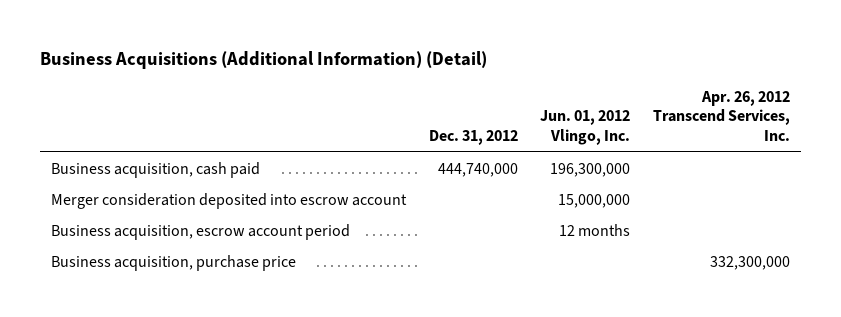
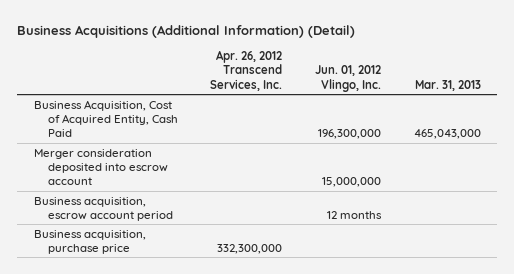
[428,130,518,146] Dec. 31, 2012 -> none
none -> [414,79,481,91] Mar. 31, 2013
[51,161,261,178] Business acquisition, cash paid -> [33,99,178,138] Business Acquisition, Cost of Acquired Entity, Cash Paid

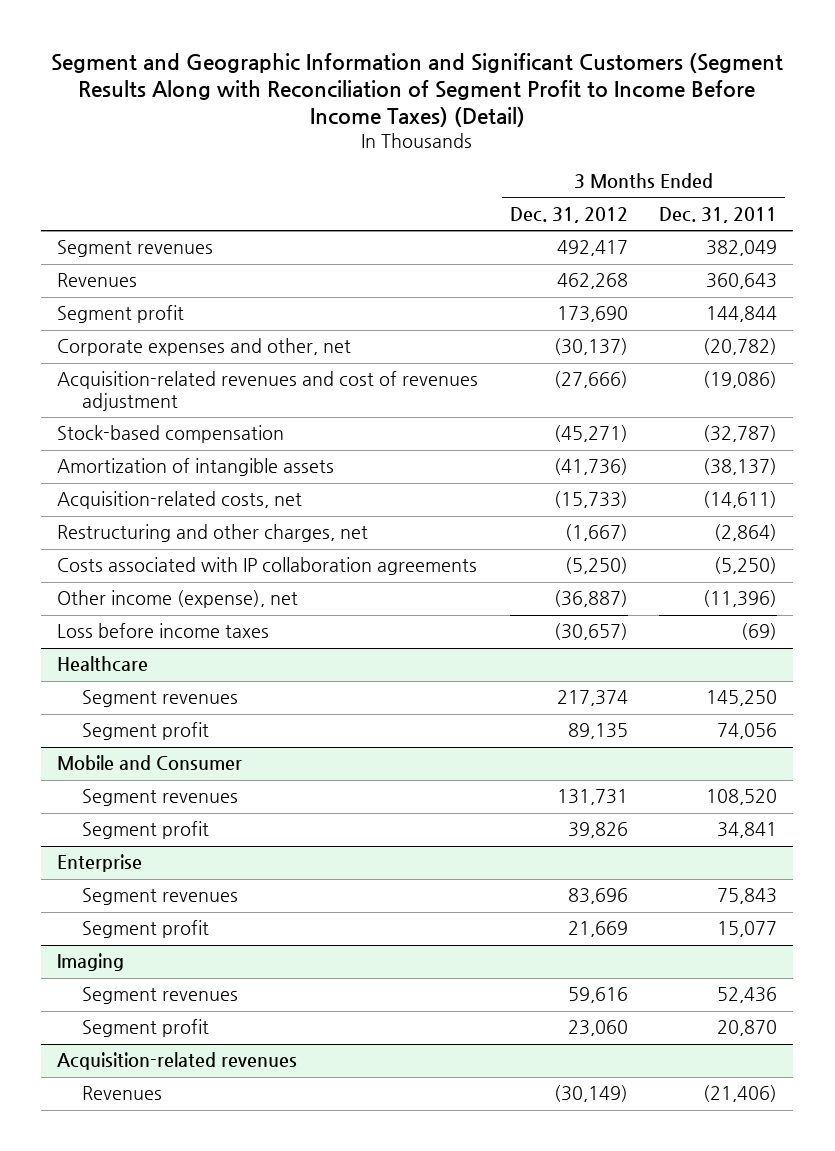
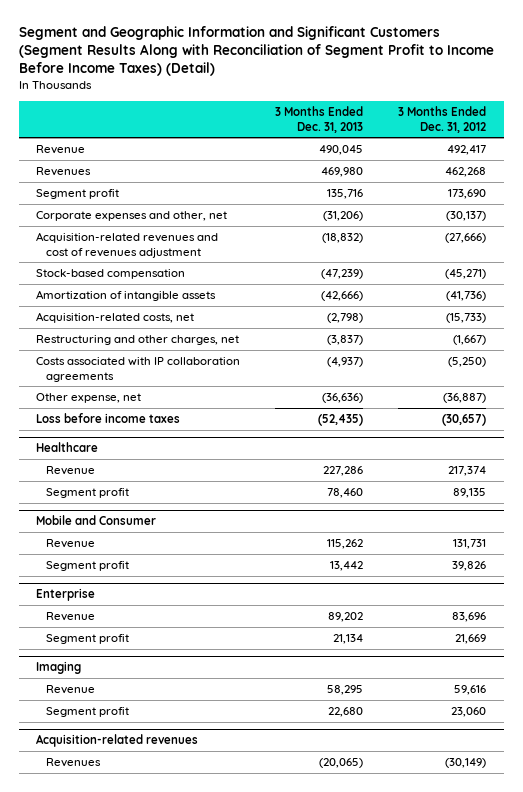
[659,206,778,223] Dec. 31, 2011 -> none
none -> [275,105,364,133] 3 Months Ended Dec. 31, 2013
[57,240,214,258] Segment revenues -> [36,145,86,155] Revenue
[57,590,299,609] Other income (expense), net -> [36,393,142,404] Other expense, net
[82,690,239,708] Segment revenues -> [45,466,95,476] Revenue
[82,789,239,807] Segment revenues -> [45,539,95,549] Revenue
[82,888,239,906] Segment revenues -> [45,612,95,622] Revenue
[82,987,239,1005] Segment revenues -> [45,685,95,695] Revenue

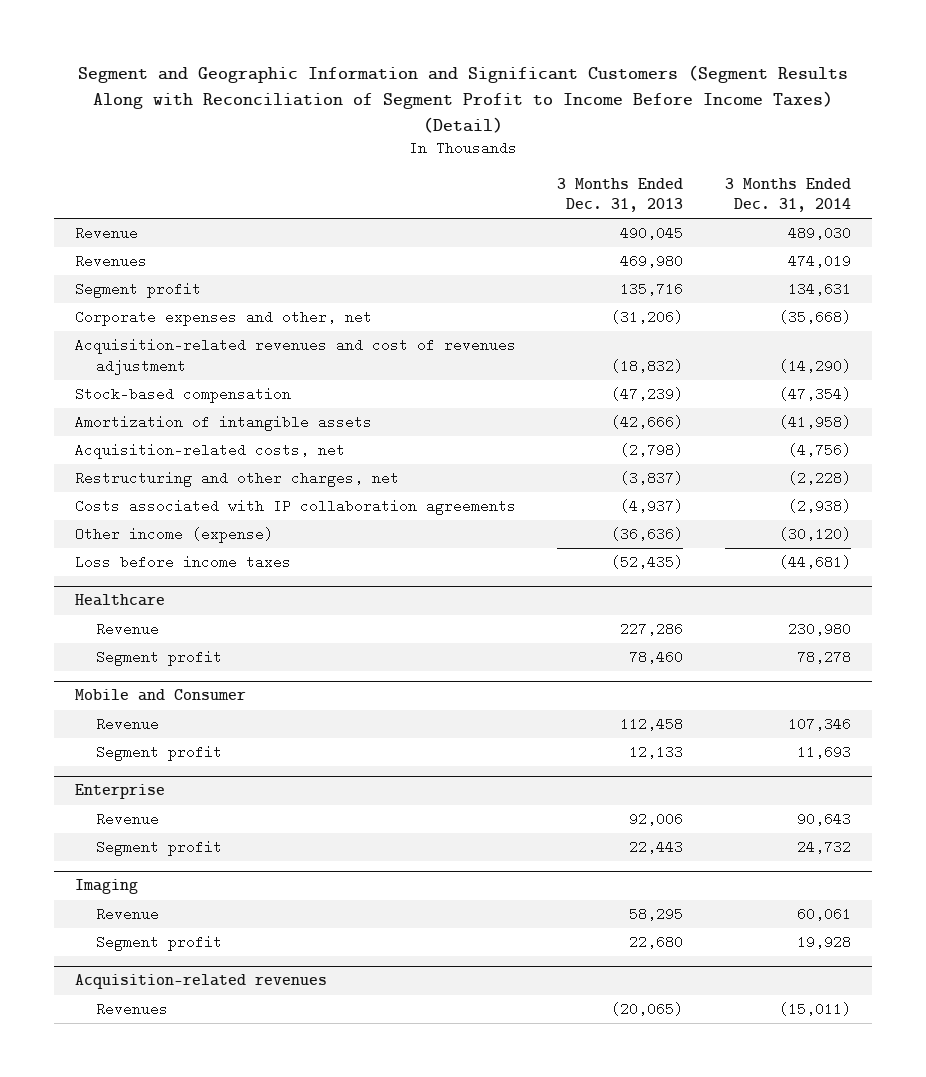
[398,105,487,133] 3 Months Ended Dec. 31, 2012 -> none
none -> [725,177,852,212] 3 Months Ended Dec. 31, 2014
[36,393,142,404] Other expense, net -> [74,527,273,544] Other income (expense)
[327,539,364,550] 115,262 -> [620,717,684,732] 112,458
[330,561,364,572] 13,442 -> [629,745,684,760] 12,133
[328,612,364,623] 89,202 -> [629,812,684,827] 92,006
[333,634,364,645] 21,134 -> [629,840,684,855] 22,443

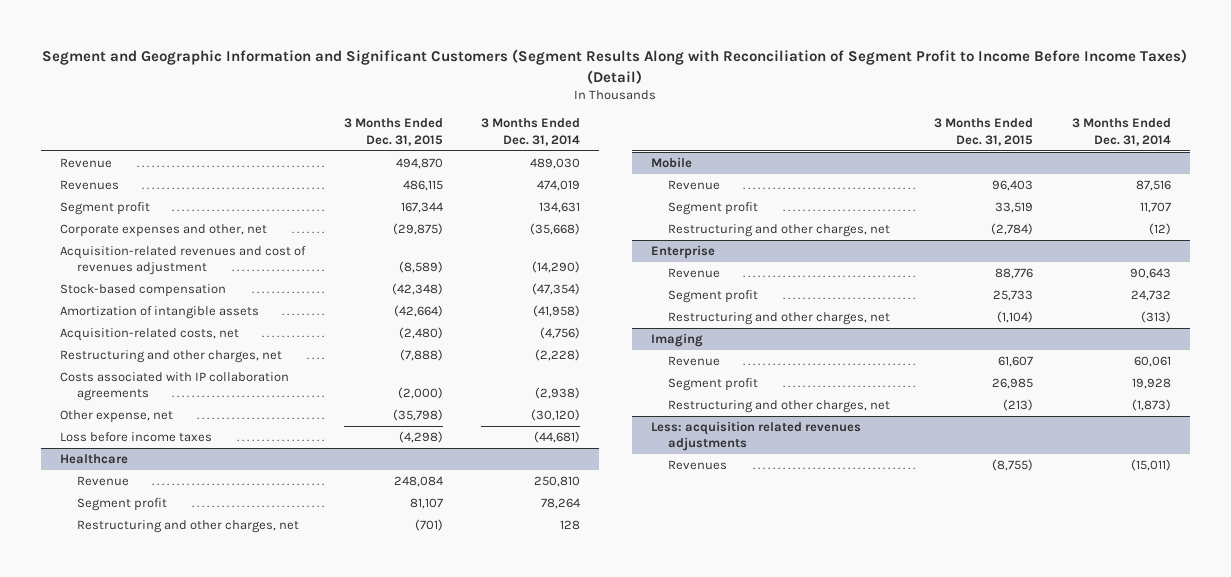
[557,177,684,212] 3 Months Ended Dec. 31, 2013 -> none
none -> [343,118,443,146] 3 Months Ended Dec. 31, 2015
[74,527,273,544] Other income (expense) -> [60,409,174,423] Other expense, net
[788,622,852,637] 230,980 -> [533,475,580,487] 250,810
[797,650,852,665] 78,278 -> [540,497,580,509] 78,264
none -> [76,519,299,533] Restructuring and other charges, net
[74,689,246,702] Mobile and Consumer -> [650,156,692,168] Mobile
[788,717,852,732] 107,346 -> [1135,179,1171,191] 87,516
[797,745,852,760] 11,693 -> [1139,201,1171,213] 11,707
none -> [667,223,890,237] Restructuring and other charges, net
none -> [667,311,890,325] Restructuring and other charges, net
none -> [667,399,890,413] Restructuring and other charges, net
[74,974,327,990] Acquisition-related revenues -> [650,420,861,452] Less: acquisition related revenues adjustments

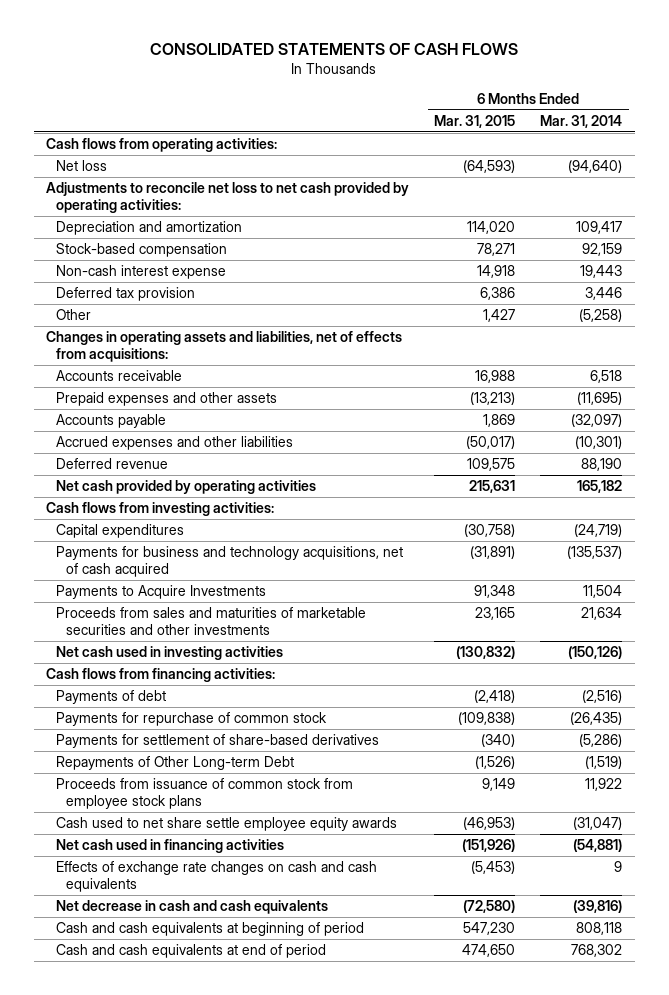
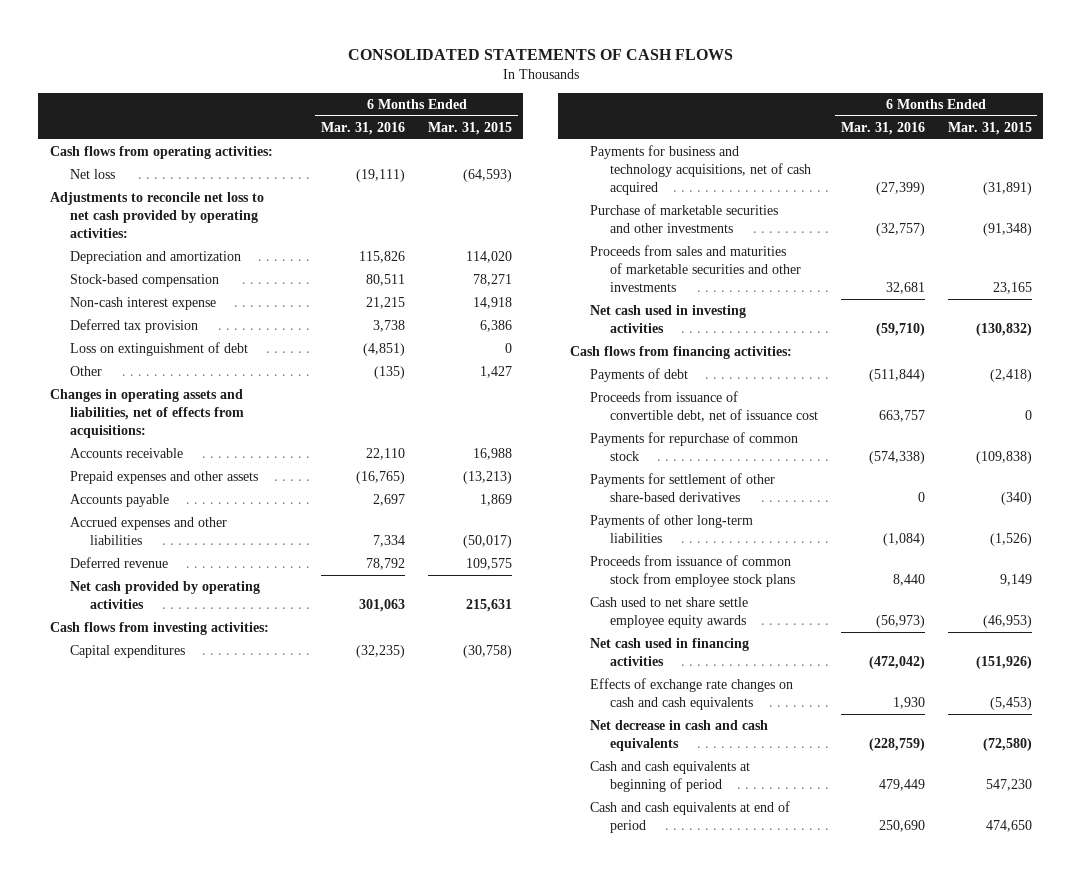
[540,114,623,128] Mar. 31, 2014 -> none
none -> [321,121,406,135] Mar. 31, 2016
none -> [70,342,249,357] Loss on extinguishment of debt
[56,584,267,599] Payments to Acquire Investments -> none
none -> [589,204,778,233] Purchase of marketable securities and other investments
none -> [589,391,818,422] Proceeds from issuance of convertible debt, net of issuance cost
[56,733,380,748] Payments for settlement of share-based derivatives -> [589,473,775,502] Payments for settlement of other share-based derivatives
[56,755,295,770] Repayments of Other Long-term Debt -> [589,514,753,543] Payments of other long-term liabilities

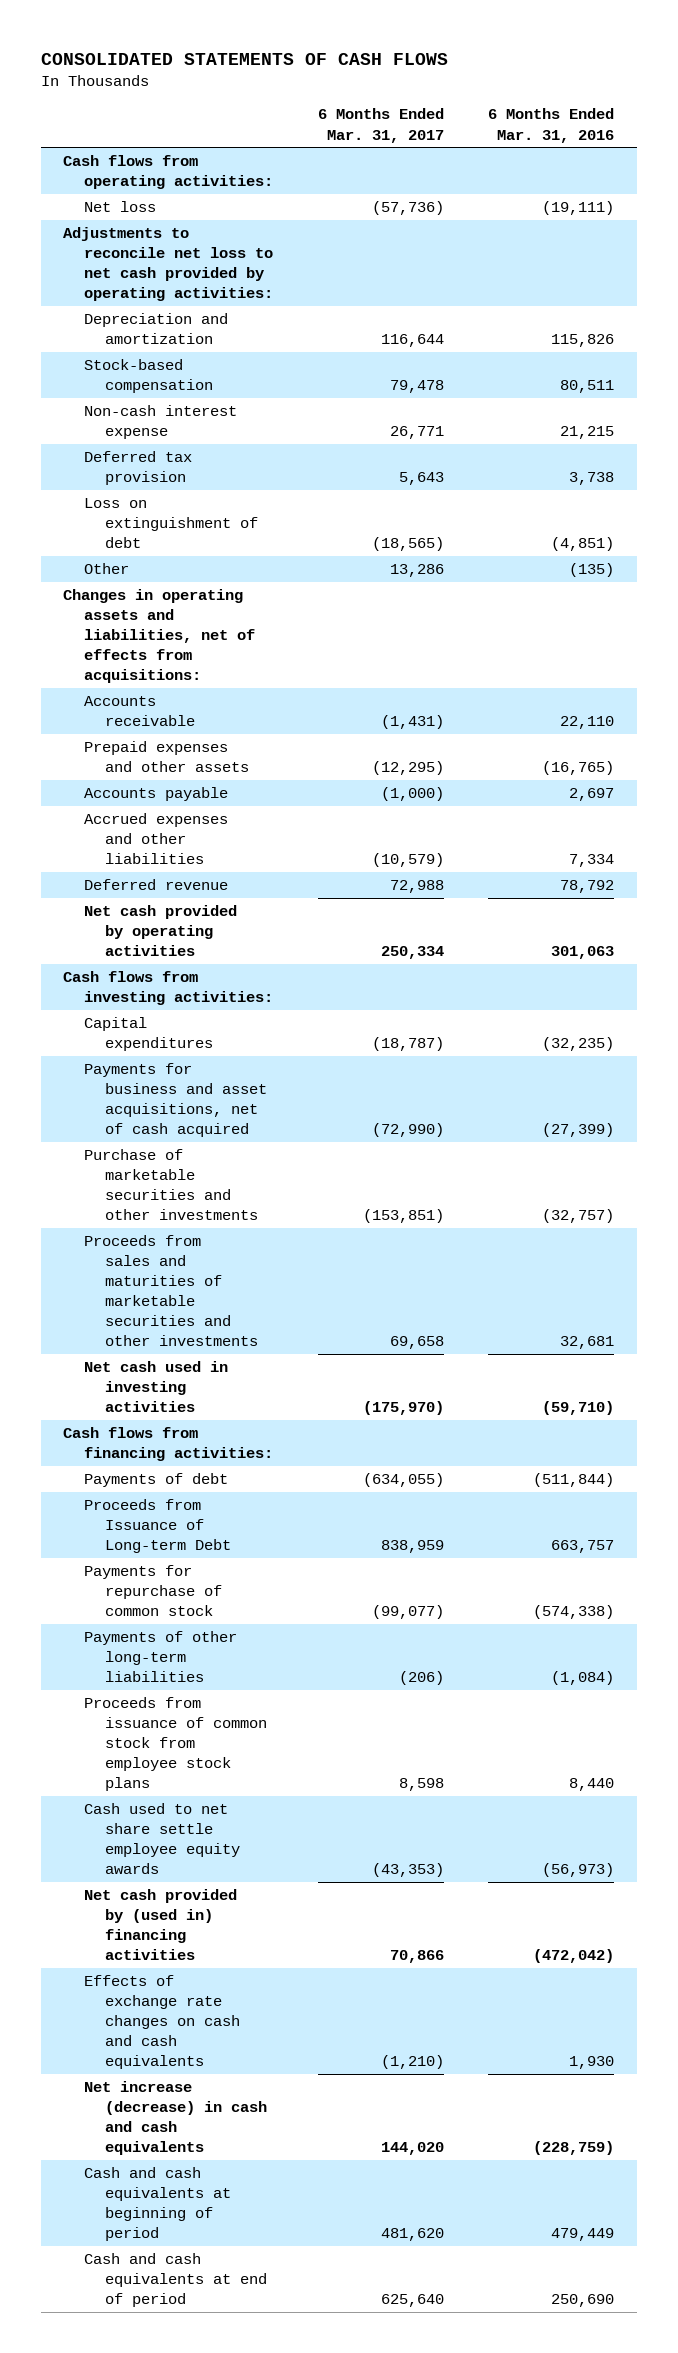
[427,121,512,135] Mar. 31, 2015 -> none
none -> [317,108,444,143] 6 Months Ended Mar. 31, 2017
[589,145,811,195] Payments for business and technology acquisitions, net of cash acquired -> [84,1063,268,1138] Payments for business and asset acquisitions, net of cash acquired
[589,391,818,422] Proceeds from issuance of convertible debt, net of issuance cost -> [84,1499,232,1554] Proceeds from Issuance of Long-term Debt
[589,473,775,502] Payments for settlement of other share-based derivatives -> none
[589,638,749,666] Net cash used in financing activities -> [84,1889,238,1961] Net cash provided by (used in) financing activities
[589,720,768,751] Net decrease in cash and cash equivalents -> [84,2081,268,2156] Net increase (decrease) in cash and cash equivalents

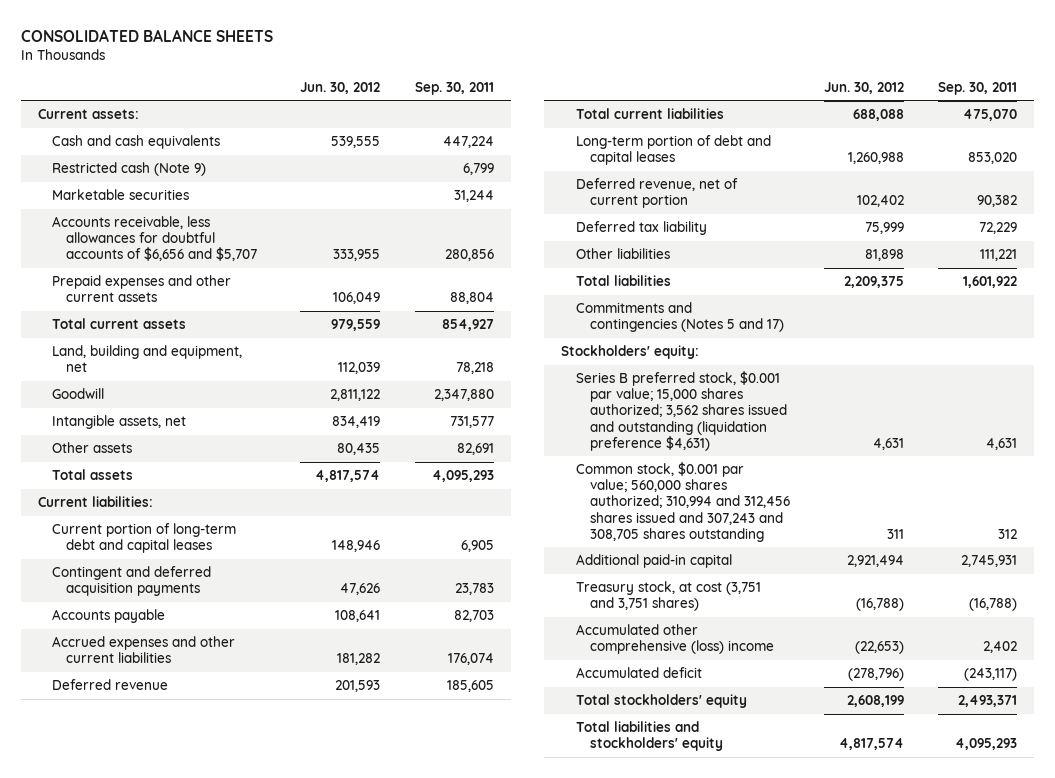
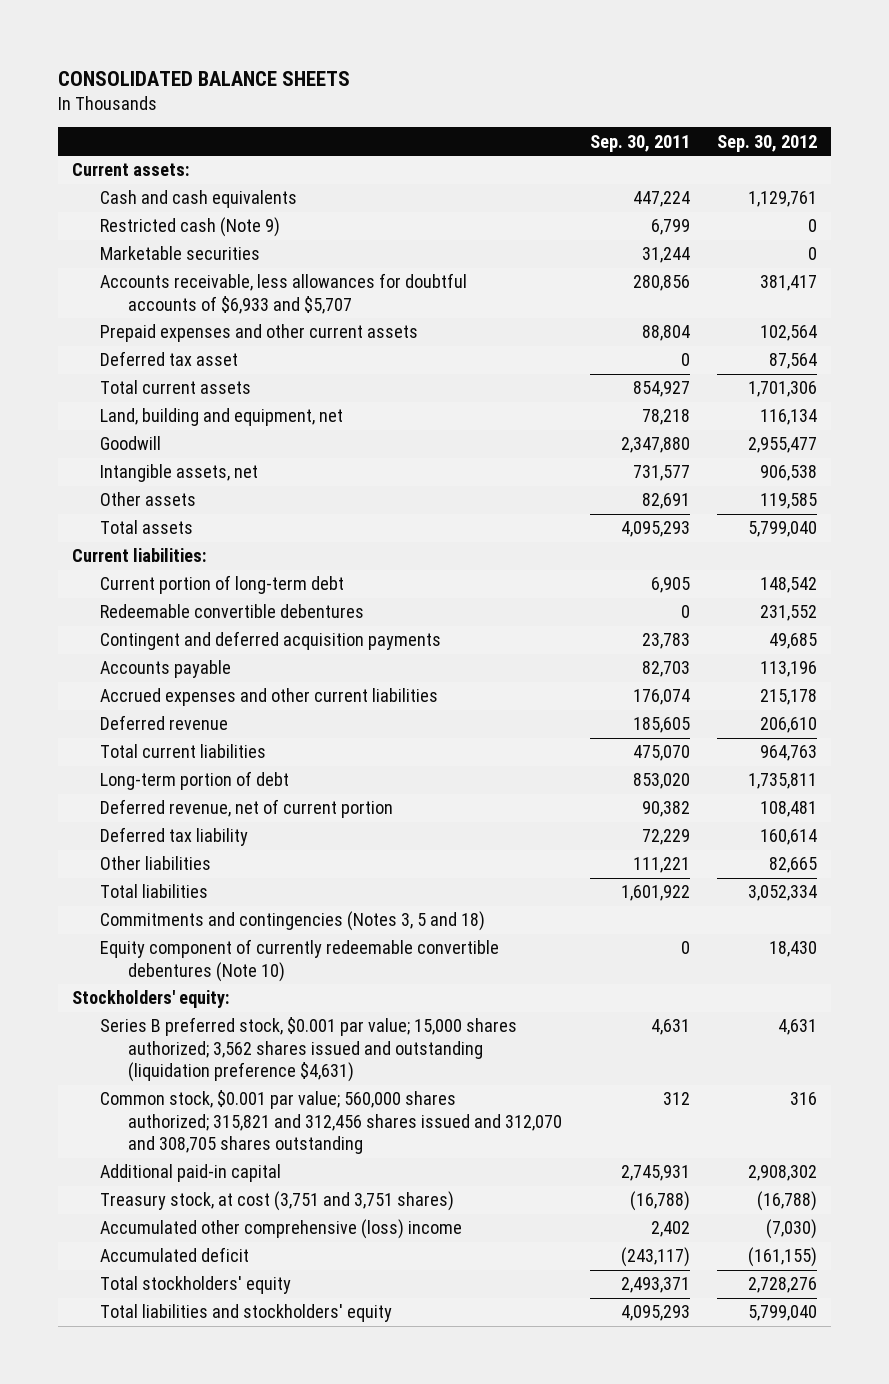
[300,81,381,94] Jun. 30, 2012 -> none
none -> [717,134,818,152] Sep. 30, 2012
[52,216,258,262] Accounts receivable, less allowances for doubtful accounts of $6,656 and $5,707 -> [99,273,467,314] Accounts receivable, less allowances for doubtful accounts of $6,933 and $5,707
none -> [99,351,238,367] Deferred tax asset
[52,523,237,554] Current portion of long-term debt and capital leases -> [99,575,344,595] Current portion of long-term debt
none -> [99,604,364,619] Redeemable convertible debentures
[575,135,771,166] Long-term portion of debt and capital leases -> [99,771,289,791] Long-term portion of debt
[575,302,785,333] Commitments and contingencies (Notes 5 and 17) -> [99,911,485,932] Commitments and contingencies (Notes 3, 5 and 18)
none -> [99,939,499,982] Equity component of currently redeemable convertible debentures (Note 10)
[575,462,791,542] Common stock, $0.001 par value; 560,000 shares authorized; 310,994 and 312,456 shares issued and 307,243 and 308,705 shares outstanding -> [99,1090,562,1155] Common stock, $0.001 par value; 560,000 shares authorized; 315,821 and 312,456 shares issued and 312,070 and 308,705 shares outstanding

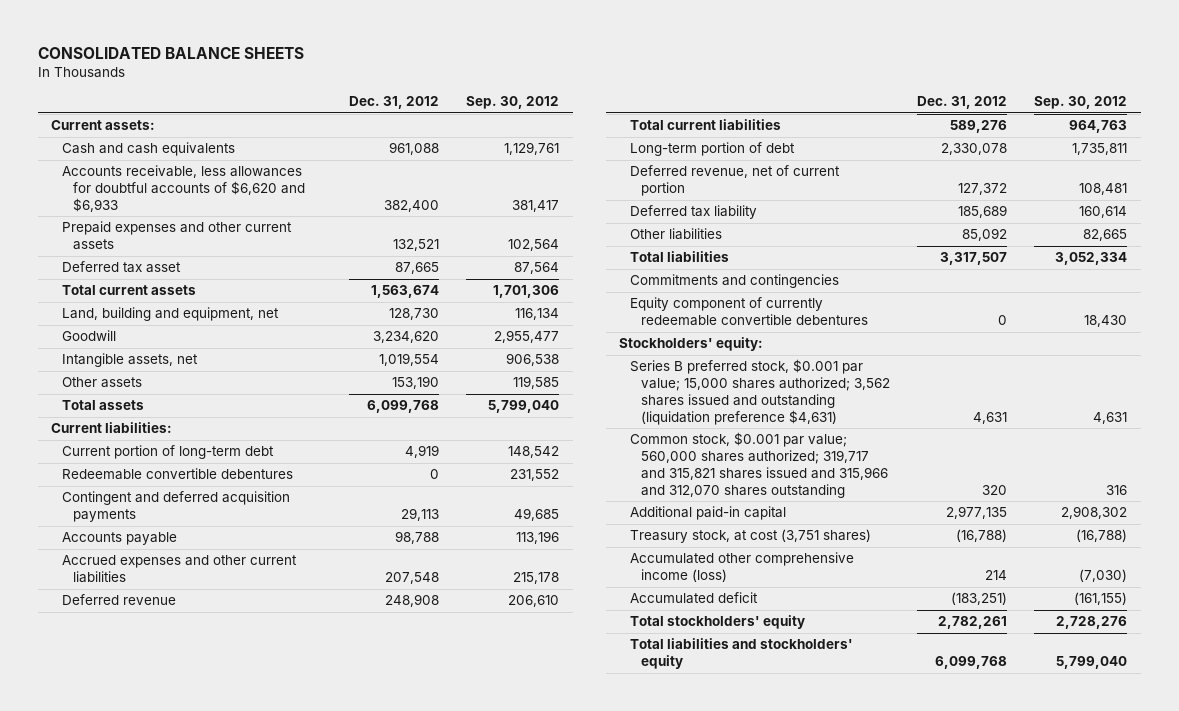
[589,134,690,152] Sep. 30, 2011 -> none
none -> [349,96,440,110] Dec. 31, 2012
[99,217,280,238] Restricted cash (Note 9) -> none
[99,246,260,261] Marketable securities -> none
[99,273,467,314] Accounts receivable, less allowances for doubtful accounts of $6,933 and $5,707 -> [62,165,306,212] Accounts receivable, less allowances for doubtful accounts of $6,620 and $6,933
[99,911,485,932] Commitments and contingencies (Notes 3, 5 and 18) -> [630,274,840,289] Commitments and contingencies
[99,939,499,982] Equity component of currently redeemable convertible debentures (Note 10) -> [630,297,869,327] Equity component of currently redeemable convertible debentures
[99,1090,562,1155] Common stock, $0.001 par value; 560,000 shares authorized; 315,821 and 312,456 shares issued and 312,070 and 308,705 shares outstanding -> [630,432,889,498] Common stock, $0.001 par value; 560,000 shares authorized; 319,717 and 315,821 shares issued and 315,966 and 312,070 shares outstanding
[99,1191,454,1212] Treasury stock, at cost (3,751 and 3,751 shares) -> [630,529,872,544] Treasury stock, at cost (3,751 shares)
[99,1219,462,1240] Accumulated other comprehensive (loss) income -> [630,552,855,583] Accumulated other comprehensive income (loss)

